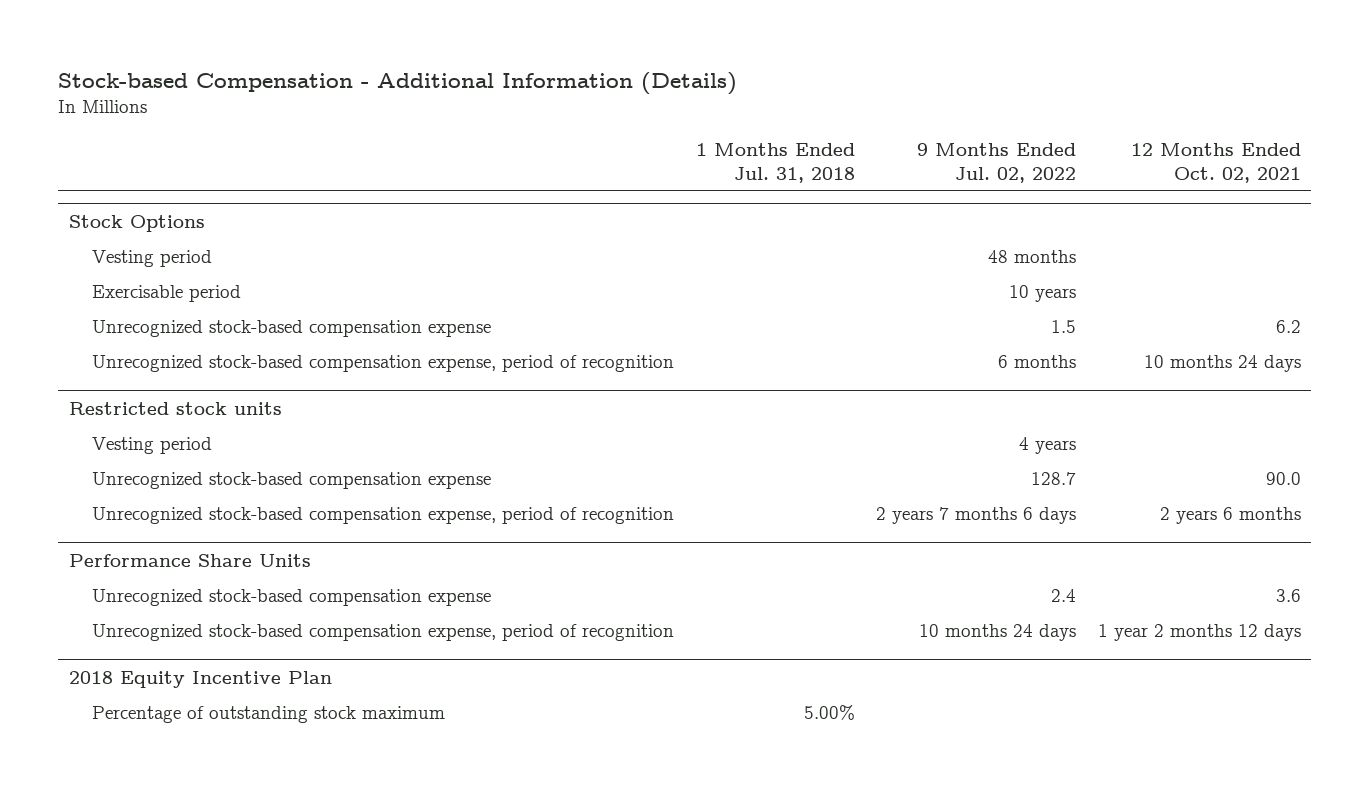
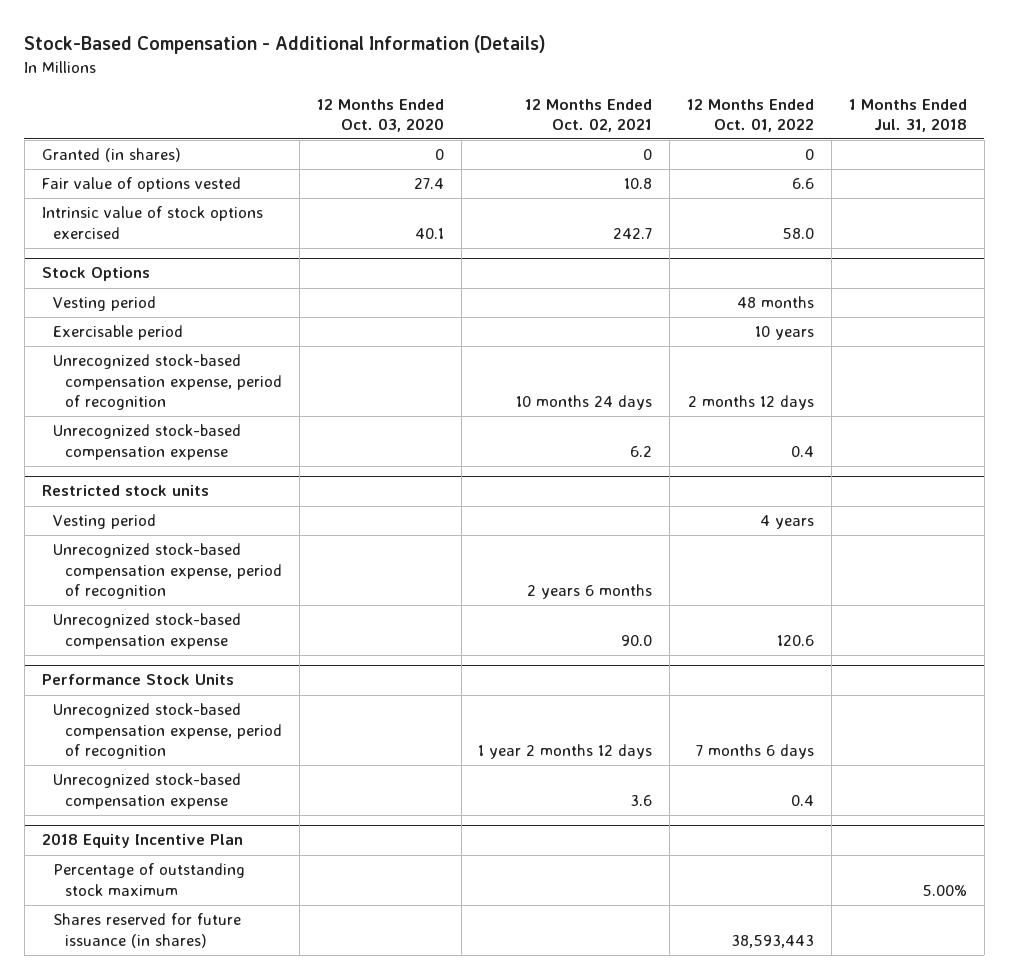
[58,71,738,95] Stock-based Compensation - Additional Information (Details) -> [24,35,547,55] Stock-Based Compensation - Additional Information (Details)
[917,143,1077,183] 9 Months Ended Jul. 02, 2022 -> none
none -> [316,98,444,132] 12 Months Ended Oct. 03, 2020
none -> [687,98,815,132] 12 Months Ended Oct. 01, 2022
none -> [41,148,181,163] Granted (in shares)
none -> [41,177,241,193] Fair value of options vested
none -> [41,206,263,239] Intrinsic value of stock options exercised
[92,320,492,338] Unrecognized stock-based compensation expense -> [53,424,242,460] Unrecognized stock-based compensation expense
[92,589,492,607] Unrecognized stock-based compensation expense -> none
[92,472,492,490] Unrecognized stock-based compensation expense -> [53,613,242,649] Unrecognized stock-based compensation expense
[68,553,311,567] Performance Share Units -> [41,674,234,686] Performance Stock Units
none -> [53,773,242,809] Unrecognized stock-based compensation expense
none -> [53,913,242,948] Shares reserved for future issuance (in shares)

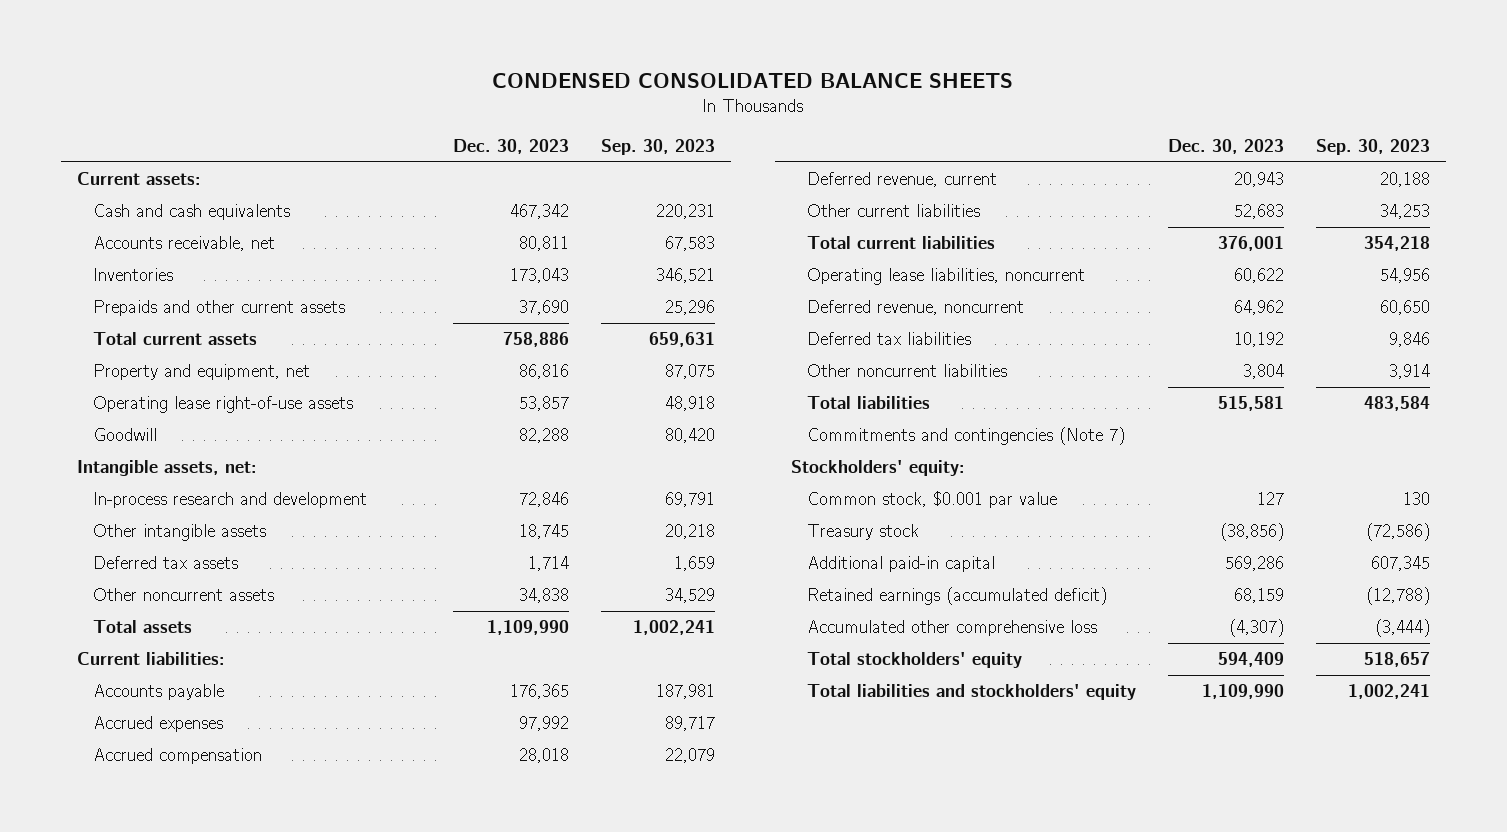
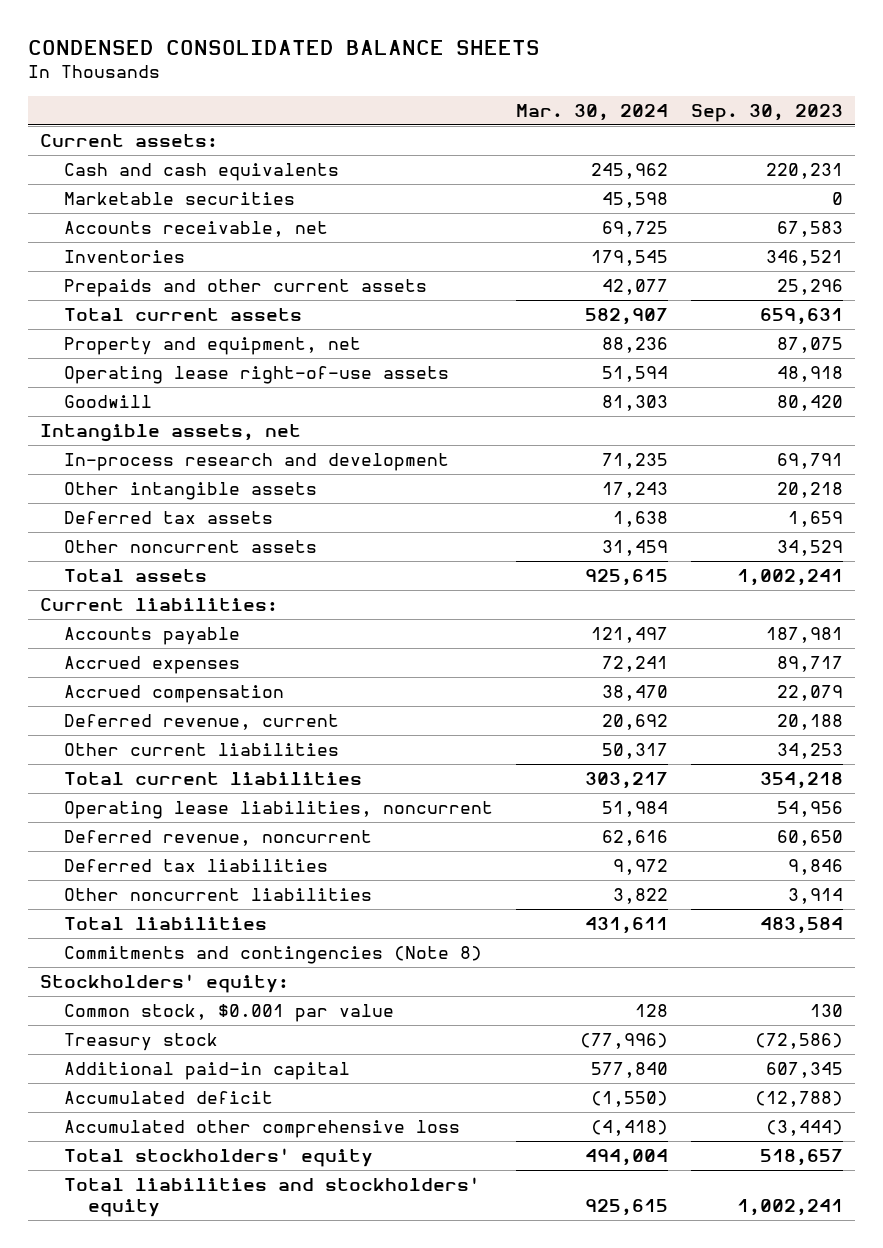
[453,138,570,154] Dec. 30, 2023 -> none
none -> [516,103,669,121] Mar. 30, 2024
none -> [63,192,295,206] Marketable securities
[76,460,257,477] Intangible assets, net: -> [39,424,301,443] Intangible assets, net
[807,427,1126,446] Commitments and contingencies (Note 7) -> [63,946,482,965] Commitments and contingencies (Note 8)
[807,587,1108,606] Retained earnings (accumulated deficit) -> [63,1091,273,1105] Accumulated deficit

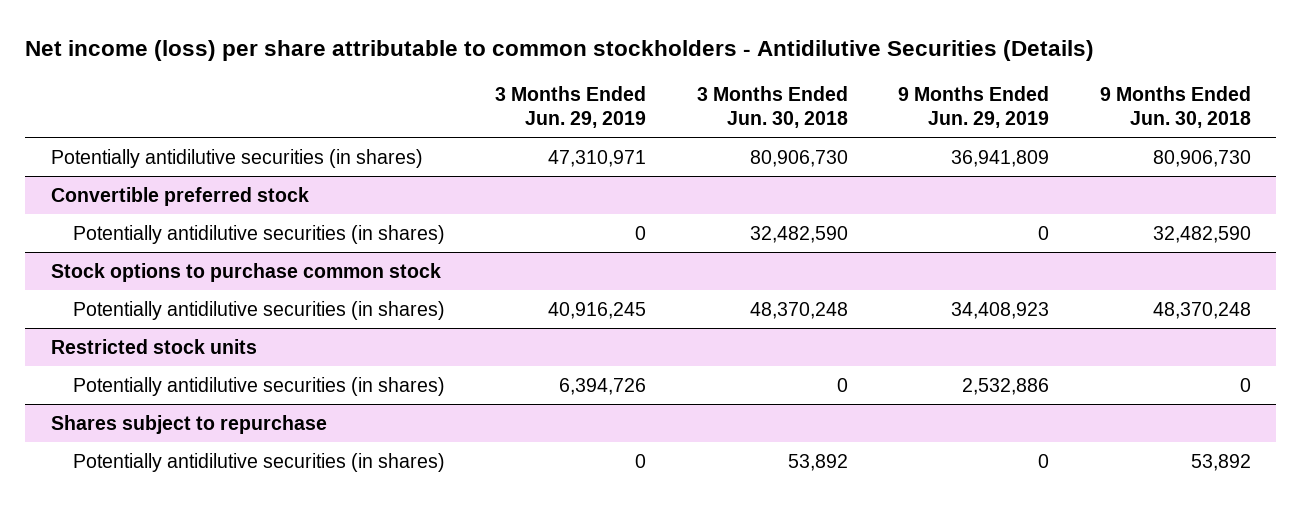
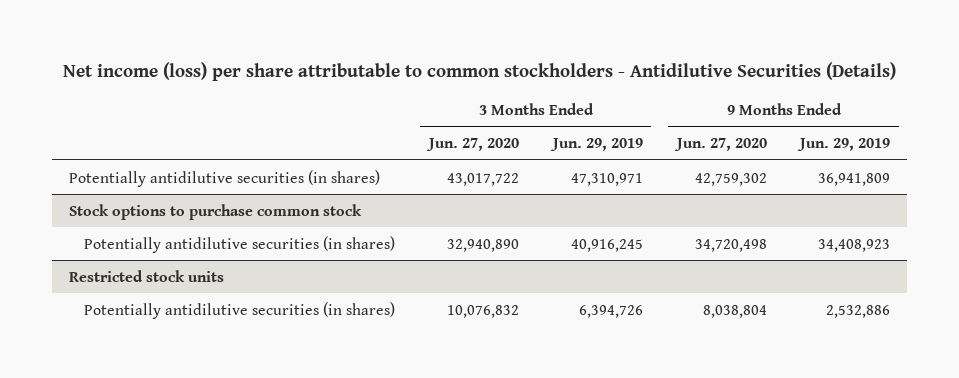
[696,86,848,129] 3 Months Ended Jun. 30, 2018 -> none
[1099,86,1251,129] 9 Months Ended Jun. 30, 2018 -> none
none -> [425,138,519,152] Jun. 27, 2020
none -> [673,138,767,152] Jun. 27, 2020
[50,186,309,206] Convertible preferred stock -> none
[72,224,445,244] Potentially antidilutive securities (in shares) -> none
[50,414,327,434] Shares subject to repurchase -> none
[72,452,445,472] Potentially antidilutive securities (in shares) -> none

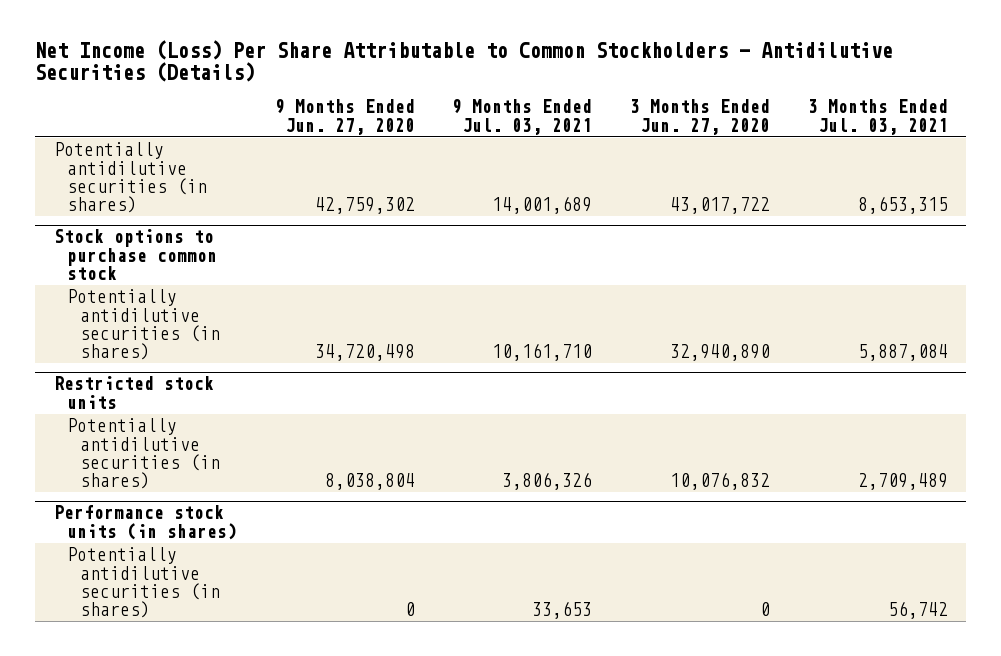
[62,62,896,82] Net income (loss) per share attributable to common stockholders - Antidilutive Securities (Details) -> [34,39,893,83] Net Income (Loss) Per Share Attributable to Common Stockholders - Antidilutive Securities (Details)
[549,138,643,152] Jun. 29, 2019 -> none
[797,138,891,152] Jun. 29, 2019 -> none
none -> [452,99,593,135] 9 Months Ended Jul. 03, 2021
none -> [807,99,948,135] 3 Months Ended Jul. 03, 2021
none -> [53,505,237,540] Performance stock units (in shares)
none -> [66,547,221,619] Potentially antidilutive securities (in shares)

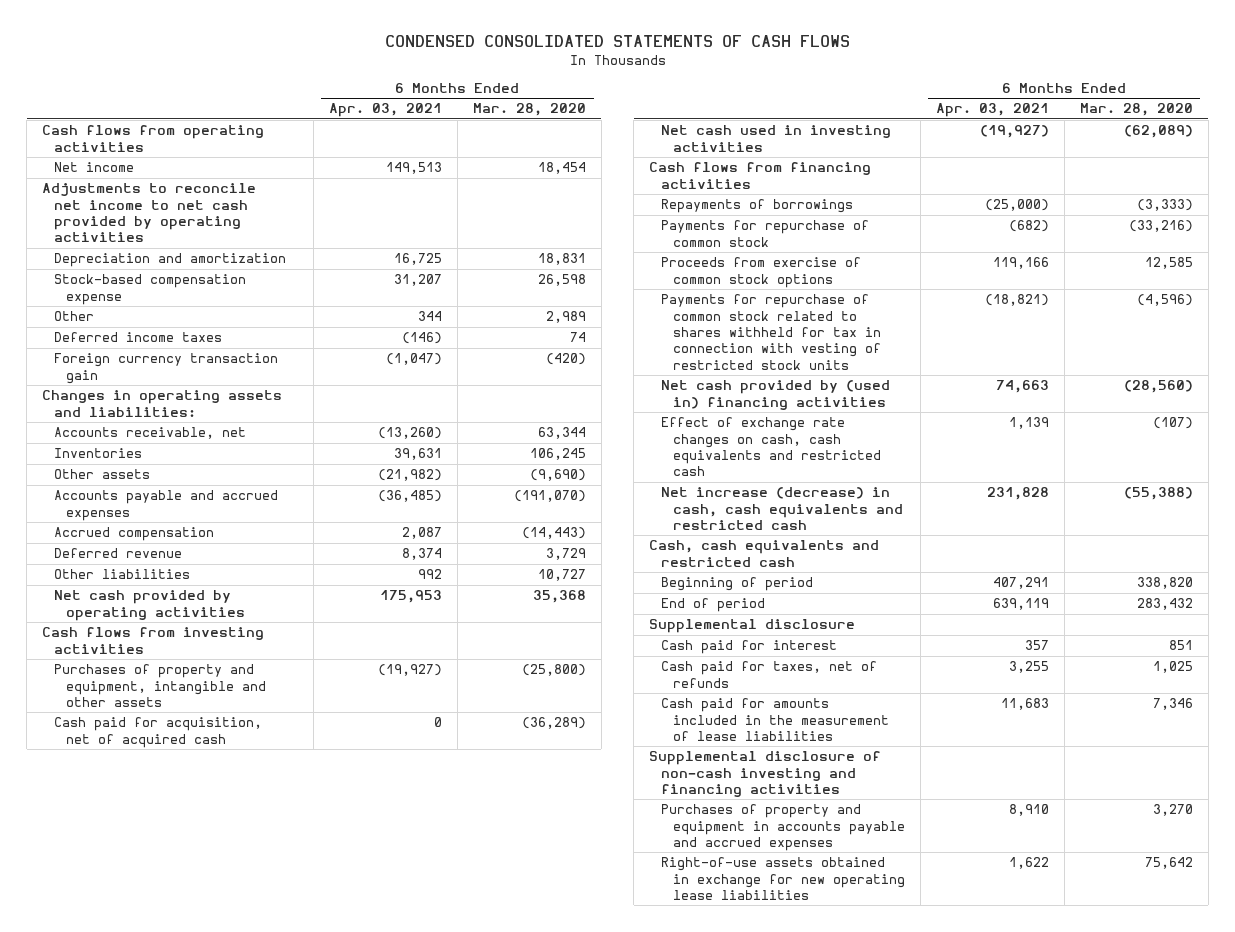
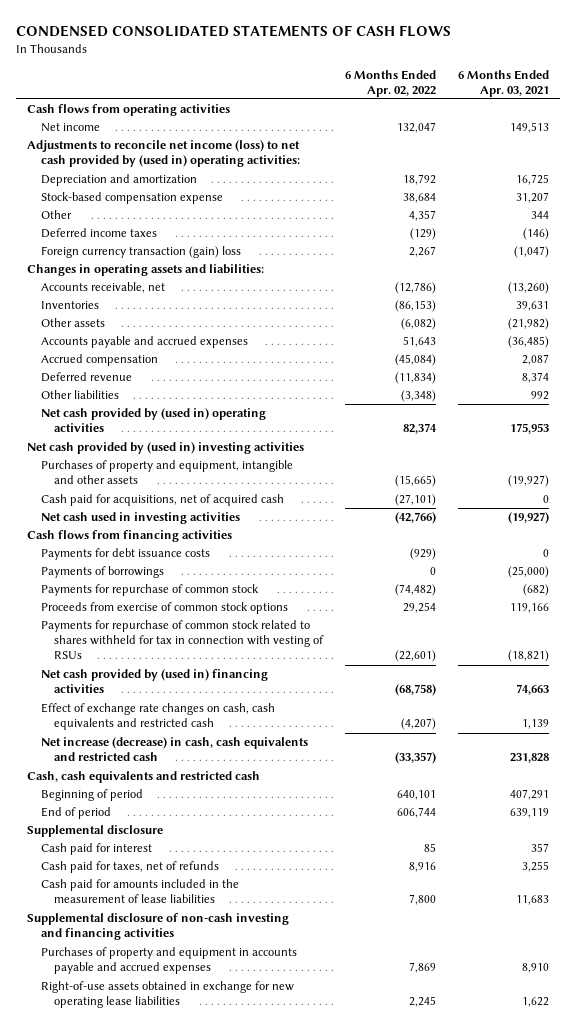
[472,103,586,117] Mar. 28, 2020 -> none
none -> [344,69,436,97] 6 Months Ended Apr. 02, 2022
[42,183,257,243] Adjustments to reconcile net income to net cash provided by operating activities -> [27,140,301,168] Adjustments to reconcile net income (loss) to net cash provided by (used in) operating activities:
[54,353,279,384] Foreign currency transaction gain -> [40,246,241,259] Foreign currency transaction (gain) loss
[54,590,246,621] Net cash provided by operating activities -> [40,408,266,433] Net cash provided by (used in) operating activities
[42,627,265,654] Cash flows from investing activities -> [27,442,305,455] Net cash provided by (used in) investing activities
[54,717,263,748] Cash paid for acquisition, net of acquired cash -> [40,494,284,507] Cash paid for acquisitions, net of acquired cash
none -> [40,548,210,561] Payments for debt issuance costs
[661,199,854,214] Repayments of borrowings -> [40,566,164,579] Payments of borrowings
[661,294,882,370] Payments for repurchase of common stock related to shares withheld for tax in connection with vesting of restricted stock units -> [40,620,325,660] Payments for repurchase of common stock related to shares withheld for tax in connection with vesting of RSUs

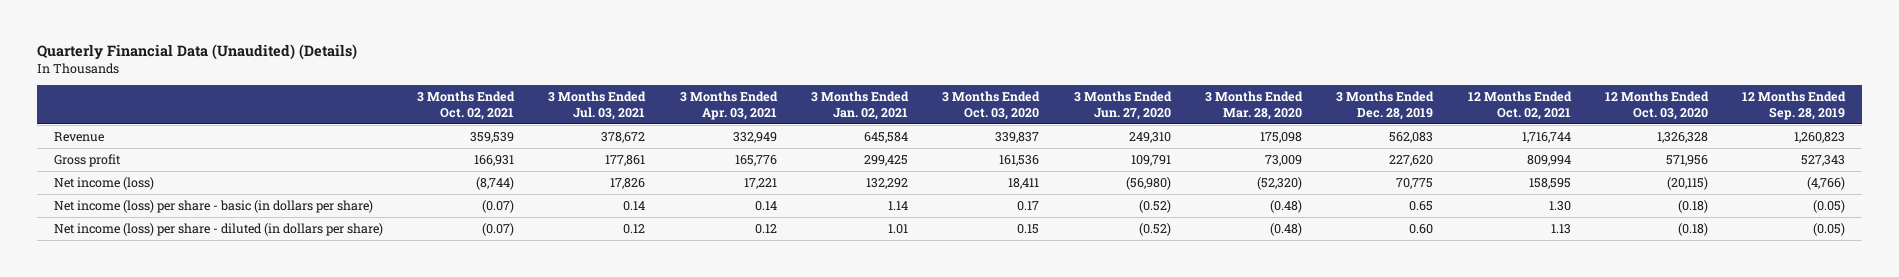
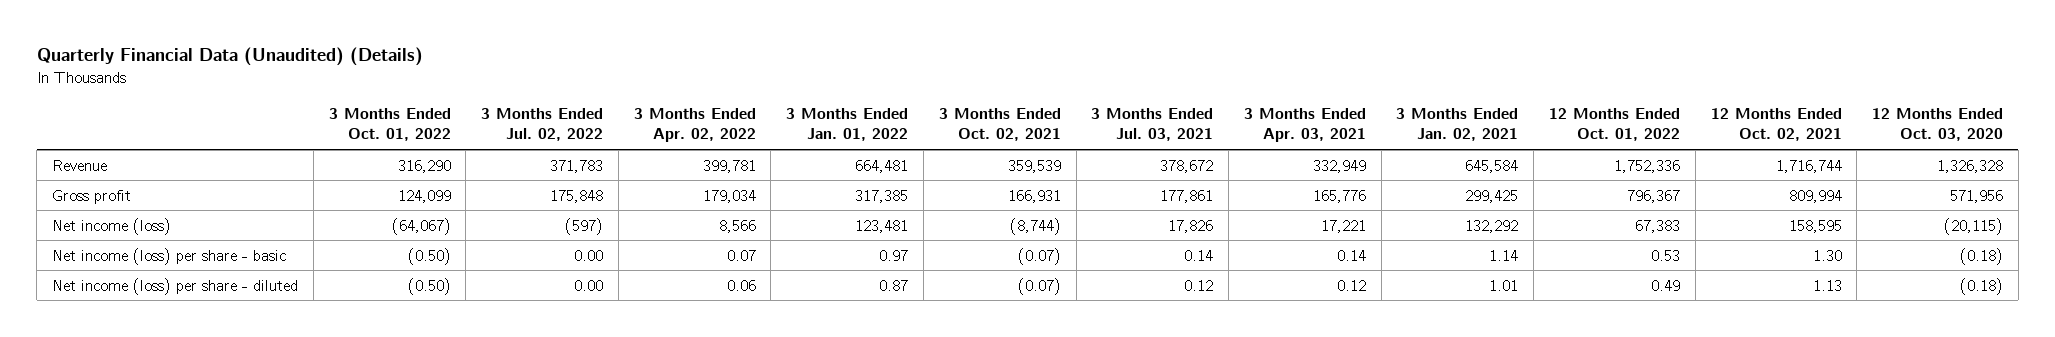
[942,91,1041,120] 3 Months Ended Oct. 03, 2020 -> none
[1073,91,1172,120] 3 Months Ended Jun. 27, 2020 -> none
[1204,91,1303,120] 3 Months Ended Mar. 28, 2020 -> none
[1336,91,1435,120] 3 Months Ended Dec. 28, 2019 -> none
[1742,91,1847,120] 12 Months Ended Sep. 28, 2019 -> none
none -> [328,108,451,142] 3 Months Ended Oct. 01, 2022
none -> [481,108,604,142] 3 Months Ended Jul. 02, 2022
none -> [633,108,756,143] 3 Months Ended Apr. 02, 2022
none -> [786,108,909,142] 3 Months Ended Jan. 01, 2022
none -> [1548,108,1680,142] 12 Months Ended Oct. 01, 2022
[53,199,373,213] Net income (loss) per share - basic (in dollars per share) -> [51,247,286,265] Net income (loss) per share - basic
[53,222,383,236] Net income (loss) per share - diluted (in dollars per share) -> [51,277,298,295] Net income (loss) per share - diluted

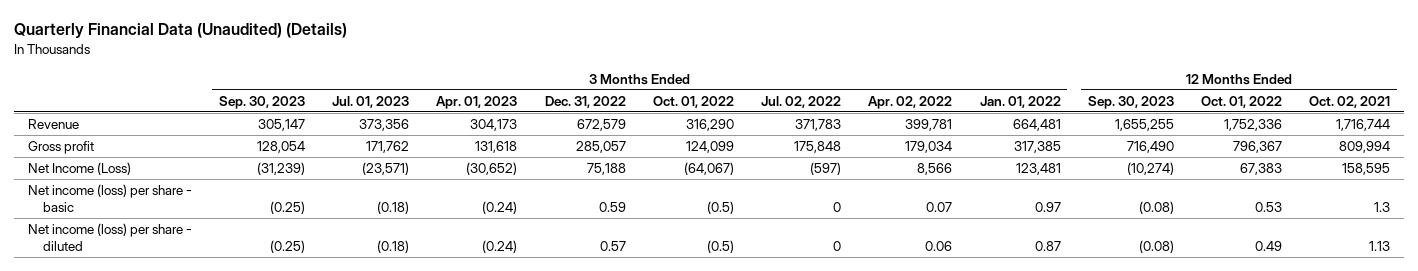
[938,108,1061,142] 3 Months Ended Oct. 02, 2021 -> none
[1091,108,1214,142] 3 Months Ended Jul. 03, 2021 -> none
[1243,108,1366,143] 3 Months Ended Apr. 03, 2021 -> none
[1396,108,1519,142] 3 Months Ended Jan. 02, 2021 -> none
[1872,108,2004,142] 12 Months Ended Oct. 03, 2020 -> none
none -> [218,95,305,109] Sep. 30, 2023
none -> [332,95,410,108] Jul. 01, 2023
none -> [436,95,518,109] Apr. 01, 2023
none -> [544,95,626,108] Dec. 31, 2022
none -> [1087,95,1174,109] Sep. 30, 2023
[51,217,171,235] Net income (loss) -> [27,162,131,176] Net Income (Loss)
[407,247,451,265] (0.50) -> [706,200,734,214] (0.5)
[574,249,604,261] 0.00 -> [833,201,842,212] 0
[1812,249,1842,261] 1.30 -> [1374,201,1391,212] 1.3
[407,277,451,295] (0.50) -> [706,239,734,253] (0.5)
[574,279,604,291] 0.00 -> [833,240,842,251] 0

